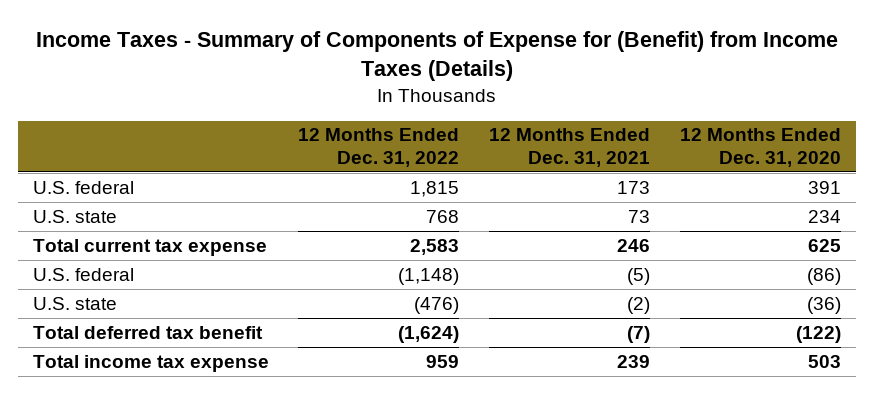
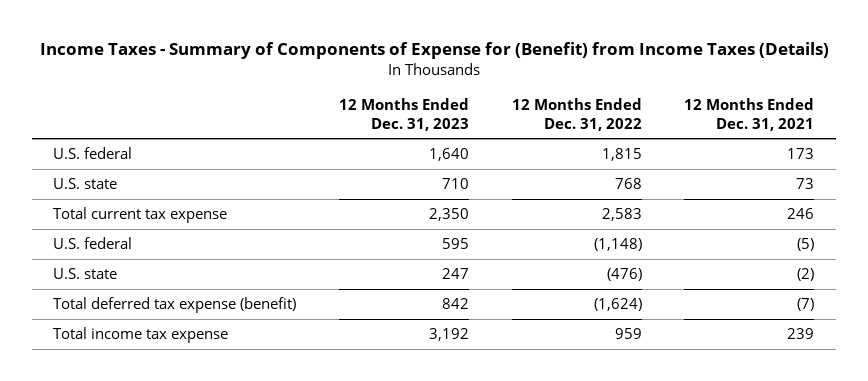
[679,128,841,167] 12 Months Ended Dec. 31, 2020 -> none
none -> [339,98,470,131] 12 Months Ended Dec. 31, 2023
[32,325,263,339] Total deferred tax benefit -> [53,297,297,314] Total deferred tax expense (benefit)

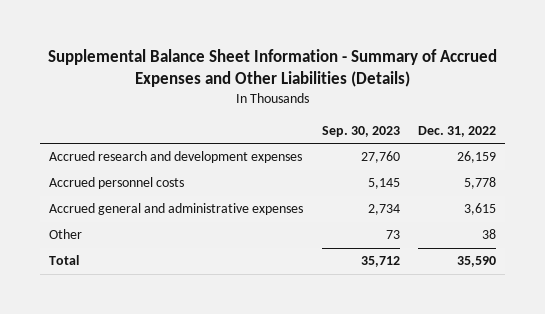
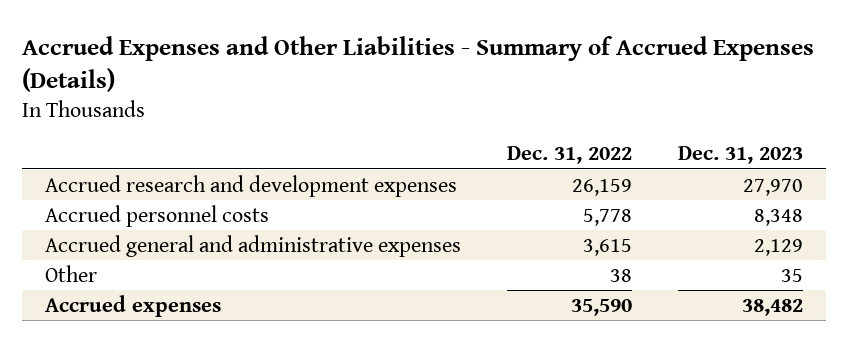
[47,49,497,88] Supplemental Balance Sheet Information - Summary of Accrued Expenses and Other Liabilities (Details) -> [21,36,814,93] Accrued Expenses and Other Liabilities - Summary of Accrued Expenses (Details)
[321,126,400,138] Sep. 30, 2023 -> none
none -> [677,146,803,165] Dec. 31, 2023
[49,255,80,266] Total -> [44,294,221,317] Accrued expenses

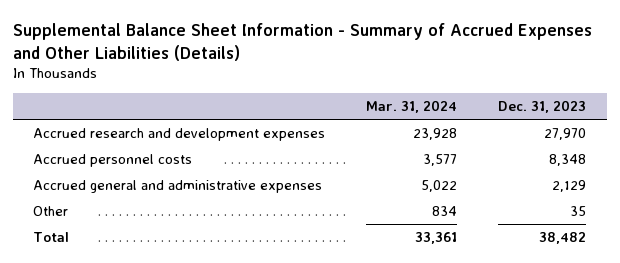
[21,36,814,93] Accrued Expenses and Other Liabilities - Summary of Accrued Expenses (Details) -> [12,22,592,61] Supplemental Balance Sheet Information - Summary of Accrued Expenses and Other Liabilities (Details)
[506,146,632,165] Dec. 31, 2022 -> none
none -> [366,100,458,114] Mar. 31, 2024
[44,294,221,317] Accrued expenses -> [33,232,70,243] Total

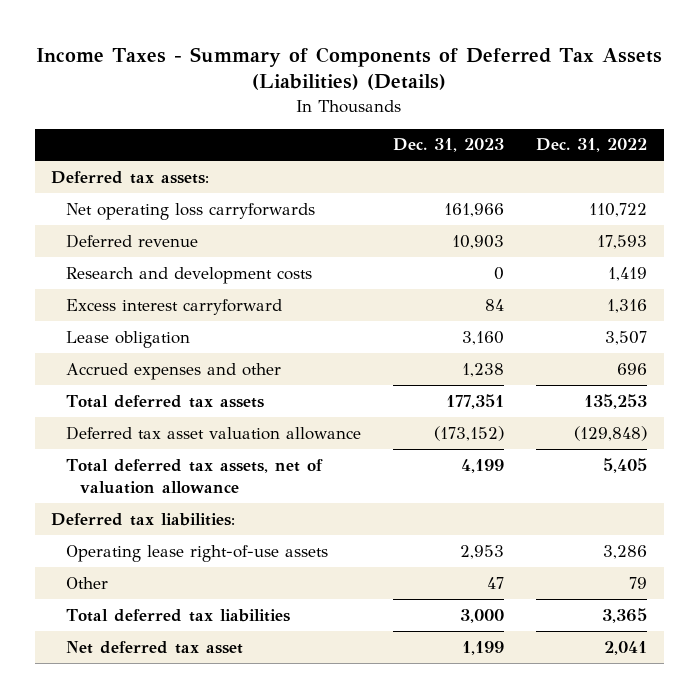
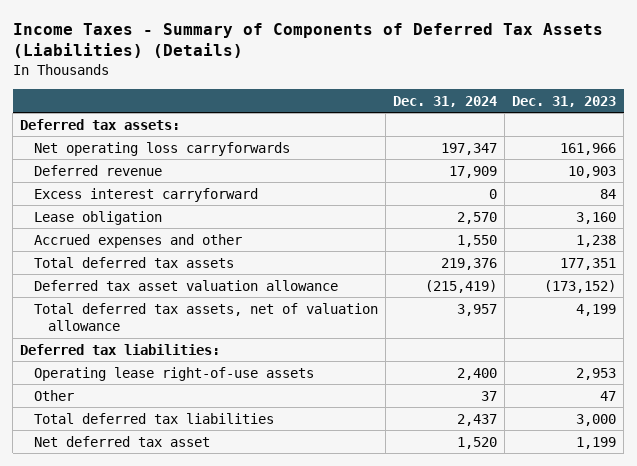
[536,138,648,153] Dec. 31, 2022 -> none
none -> [393,95,498,107] Dec. 31, 2024
[65,266,312,284] Research and development costs -> none

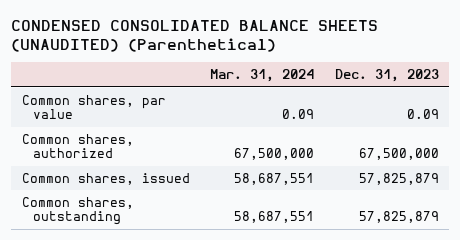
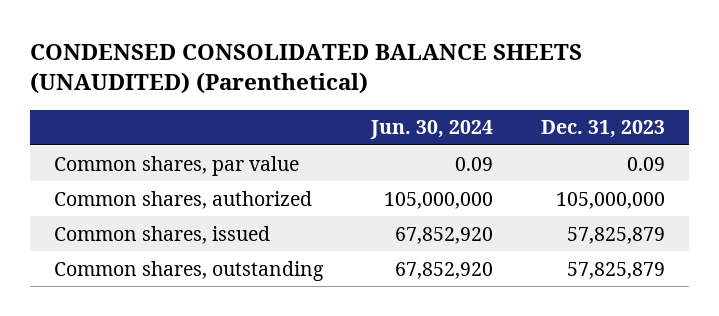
[210,69,315,83] Mar. 31, 2024 -> none
none -> [369,120,493,140] Jun. 30, 2024
[358,148,439,161] 67,500,000 -> [555,191,665,209] 105,000,000

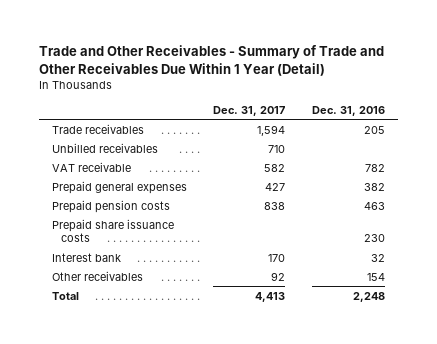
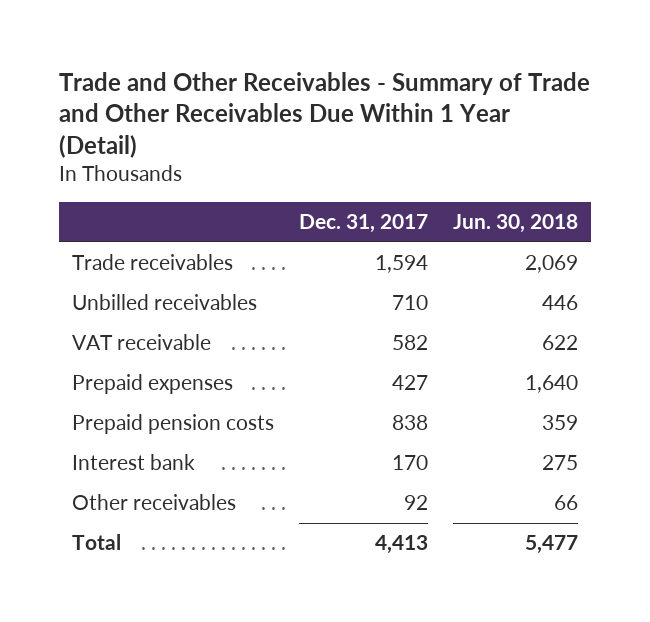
[311,105,385,116] Dec. 31, 2016 -> none
none -> [453,214,579,234] Jun. 30, 2018
[52,180,188,194] Prepaid general expenses -> [71,374,233,395] Prepaid expenses
[52,218,175,243] Prepaid share issuance costs -> none

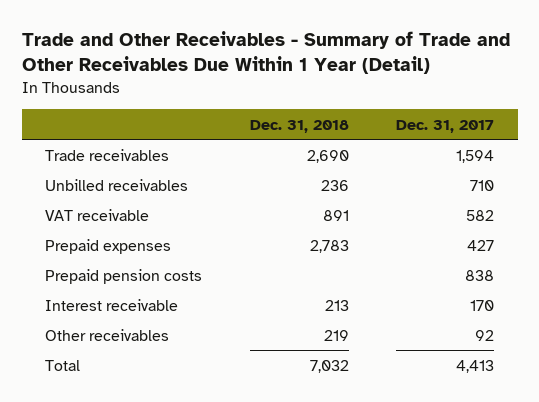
[453,214,579,234] Jun. 30, 2018 -> none
none -> [249,119,349,133] Dec. 31, 2018
[71,454,195,471] Interest bank -> none
none -> [45,298,179,311] Interest receivable

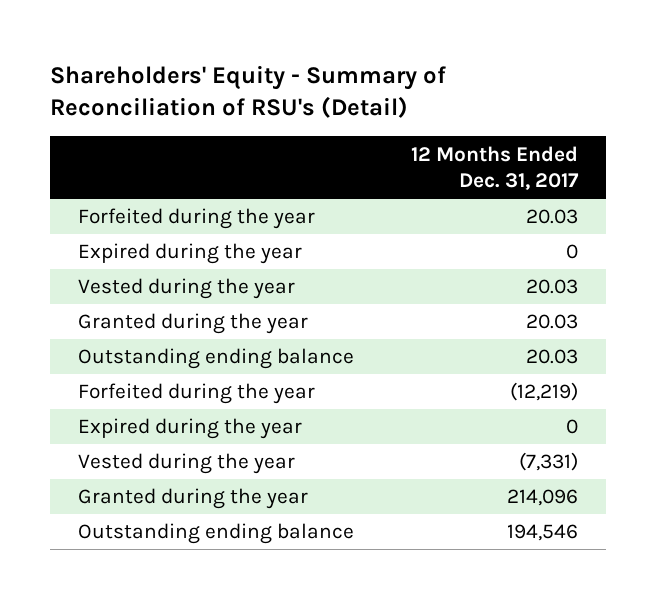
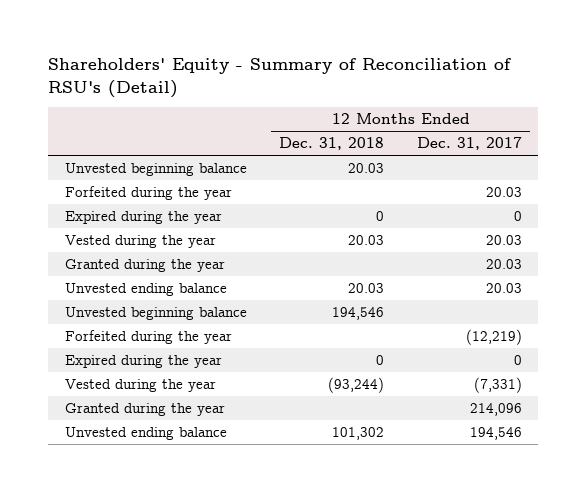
none -> [279,137,385,151] Dec. 31, 2018
none -> [64,162,247,176] Unvested beginning balance
[78,348,355,370] Outstanding ending balance -> [64,282,227,296] Unvested ending balance
none -> [64,306,247,320] Unvested beginning balance
[78,523,355,545] Outstanding ending balance -> [64,426,227,440] Unvested ending balance

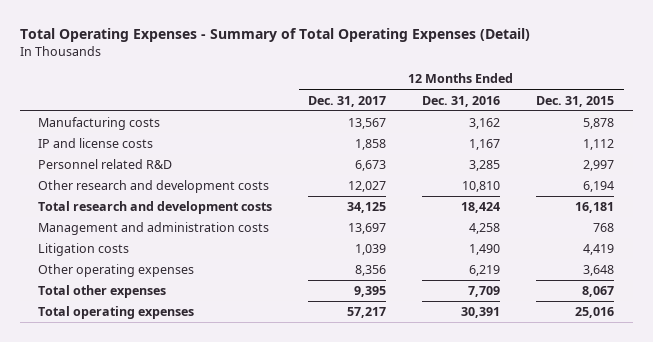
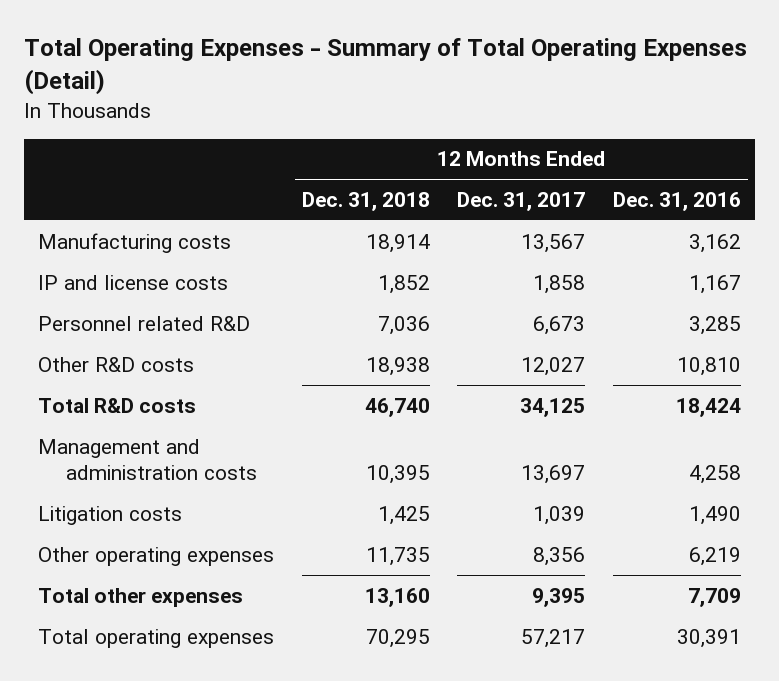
[536,95,615,107] Dec. 31, 2015 -> none
none -> [301,192,430,212] Dec. 31, 2018
[38,180,270,194] Other research and development costs -> [37,356,194,372] Other R&D costs
[38,201,273,215] Total research and development costs -> [37,397,196,413] Total R&D costs

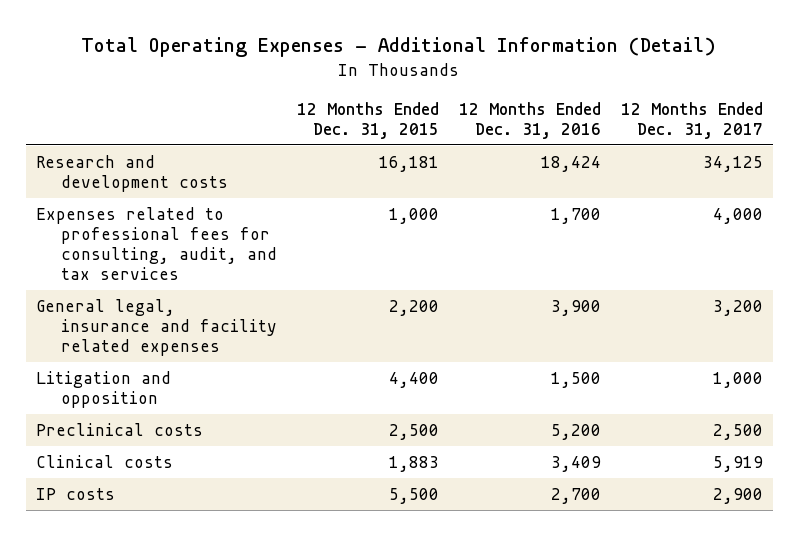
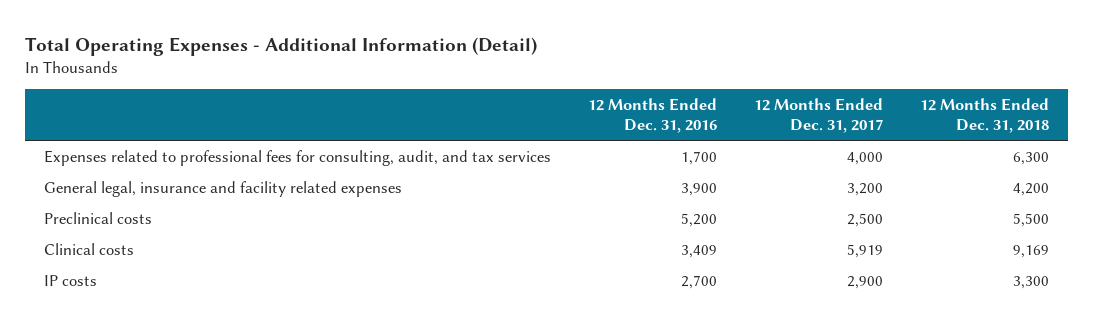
[296,101,439,139] 12 Months Ended Dec. 31, 2015 -> none
none -> [920,98,1050,133] 12 Months Ended Dec. 31, 2018
[35,154,228,192] Research and development costs -> none
[35,370,171,408] Litigation and opposition -> none

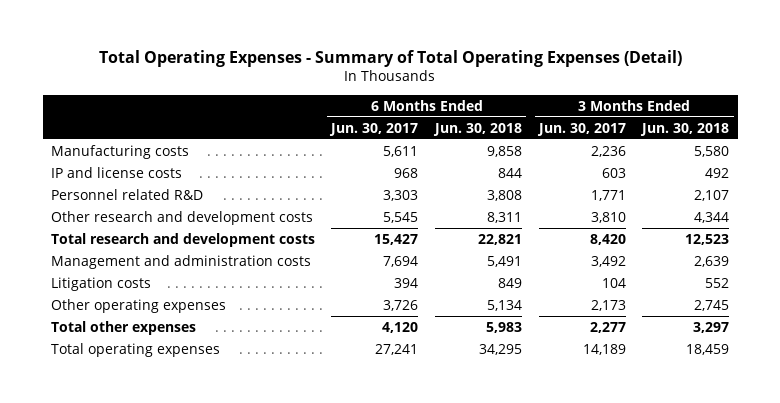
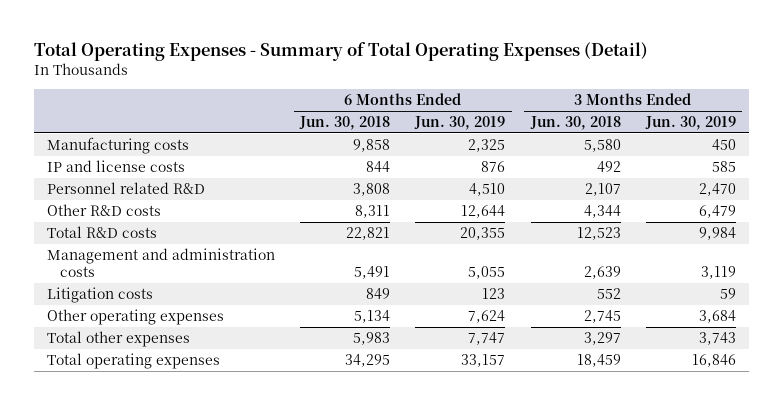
[329,122,419,136] Jun. 30, 2017 -> none
[536,122,626,136] Jun. 30, 2017 -> none
none -> [414,116,506,131] Jun. 30, 2019
none -> [644,116,736,131] Jun. 30, 2019
[50,210,313,225] Other research and development costs -> [46,203,161,216] Other R&D costs
[50,232,315,247] Total research and development costs -> [46,225,157,238] Total R&D costs

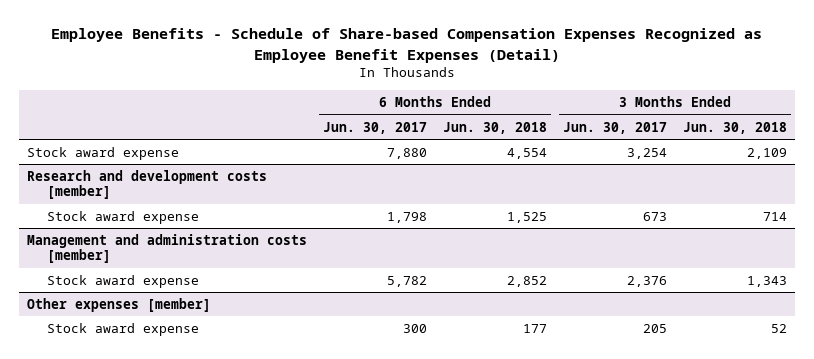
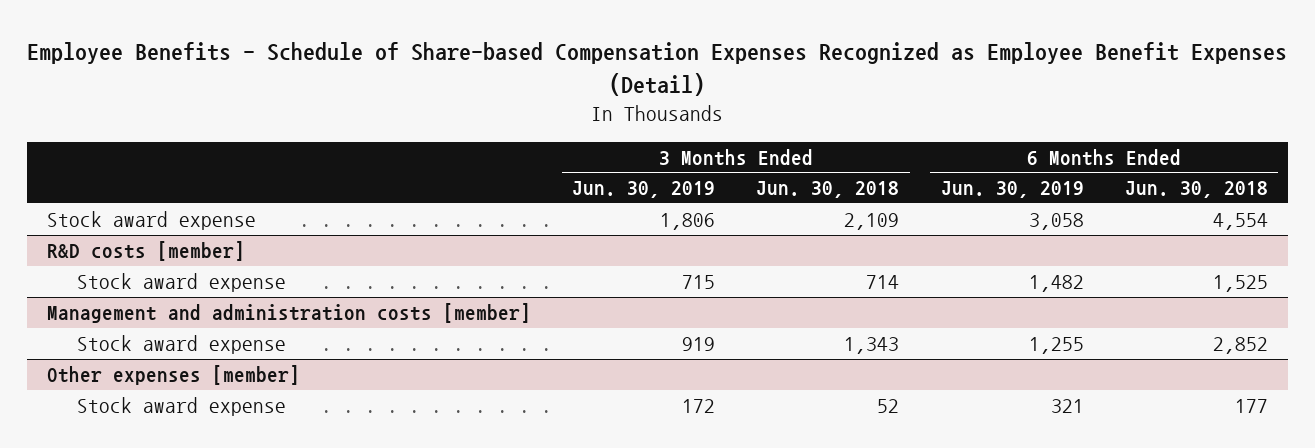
[323,121,428,134] Jun. 30, 2017 -> none
[562,121,667,134] Jun. 30, 2017 -> none
none -> [572,181,716,199] Jun. 30, 2019
none -> [940,181,1084,199] Jun. 30, 2019
[27,169,268,200] Research and development costs [member] -> [47,241,246,262] R&D costs [member]

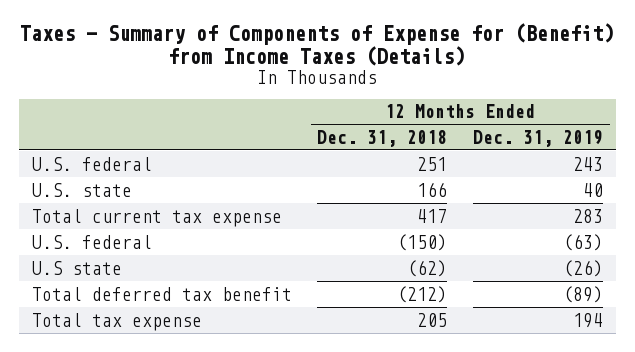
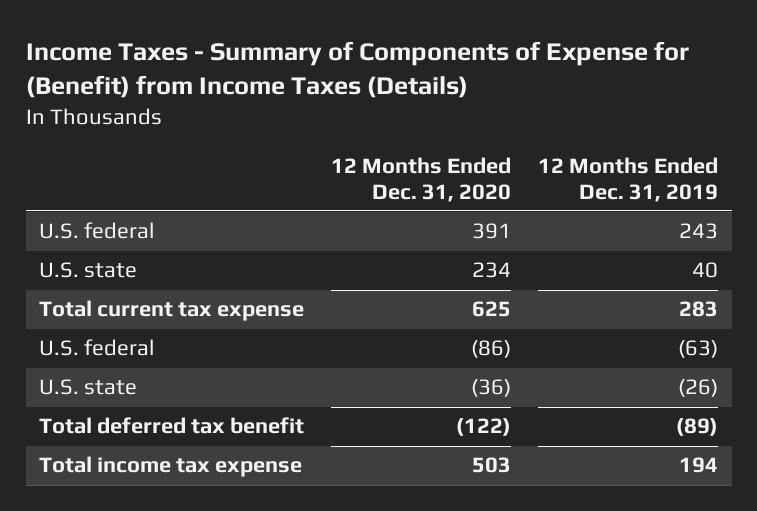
[20,23,615,67] Taxes - Summary of Components of Expense for (Benefit) from Income Taxes (Details) -> [25,40,689,99] Income Taxes - Summary of Components of Expense for (Benefit) from Income Taxes (Details)
[317,129,448,147] Dec. 31, 2018 -> none
none -> [331,156,512,202] 12 Months Ended Dec. 31, 2020
[31,260,122,275] U.S state -> [39,379,138,396] U.S. state
[31,312,202,331] Total tax expense -> [39,456,303,478] Total income tax expense

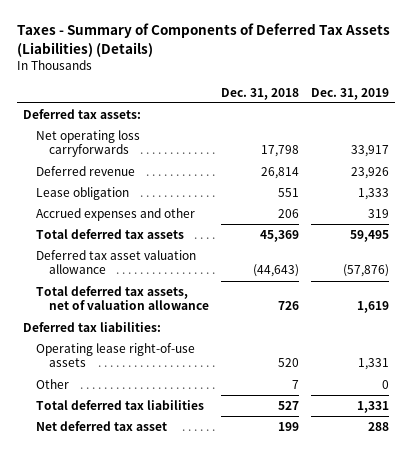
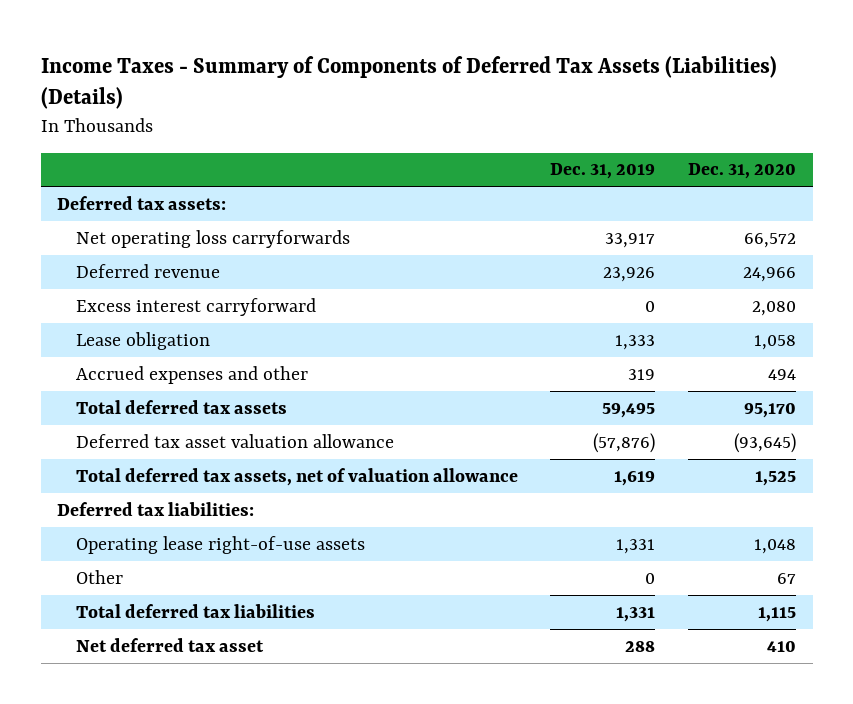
[16,23,390,57] Taxes - Summary of Components of Deferred Tax Assets (Liabilities) (Details) -> [40,55,777,110] Income Taxes - Summary of Components of Deferred Tax Assets (Liabilities) (Details)
[220,87,299,100] Dec. 31, 2018 -> none
none -> [688,163,797,180] Dec. 31, 2020
none -> [75,297,316,316] Excess interest carryforward

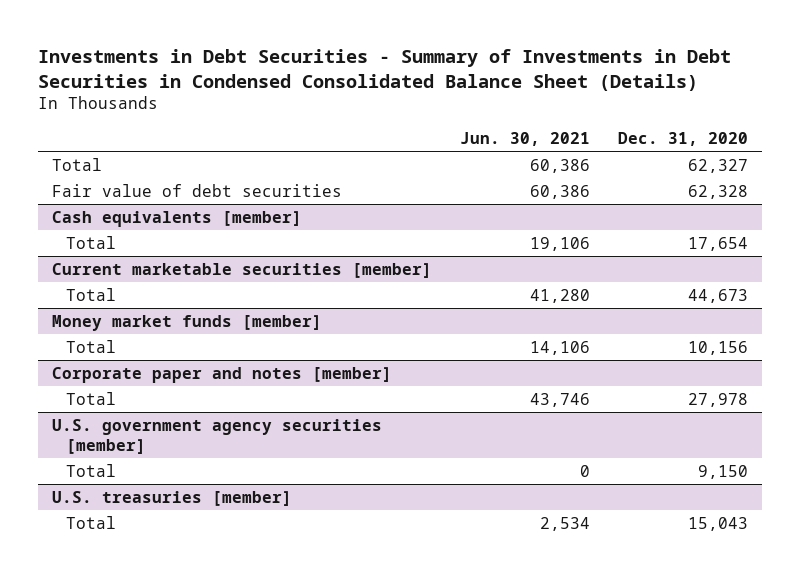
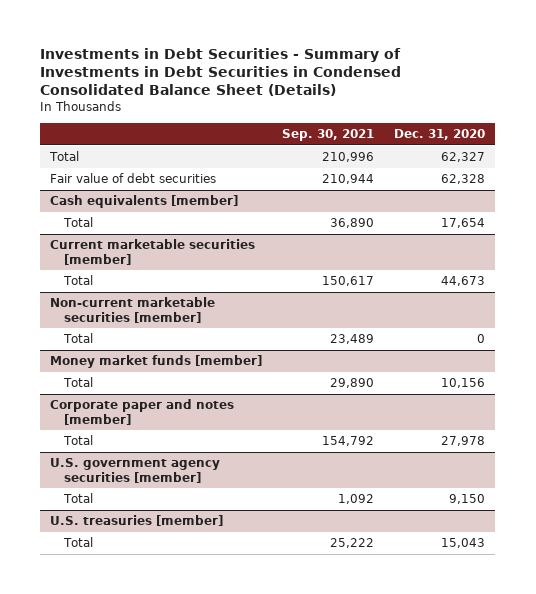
[460,131,591,146] Jun. 30, 2021 -> none
none -> [282,128,375,141] Sep. 30, 2021
none -> [50,297,216,323] Non-current marketable securities [member]
none -> [62,333,93,344] Total

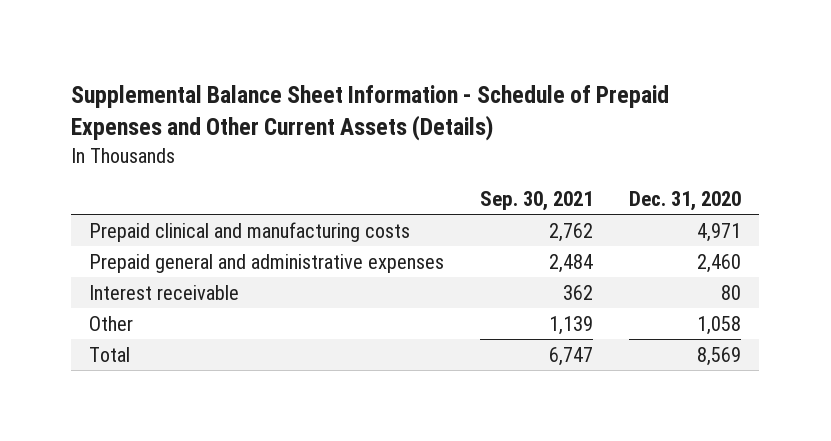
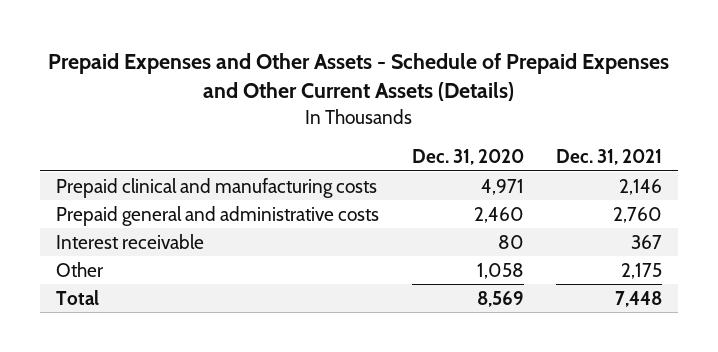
[71,85,670,141] Supplemental Balance Sheet Information - Schedule of Prepaid Expenses and Other Current Assets (Details) -> [48,53,670,102] Prepaid Expenses and Other Assets - Schedule of Prepaid Expenses and Other Current Assets (Details)
[480,190,594,211] Sep. 30, 2021 -> none
none -> [556,149,663,166] Dec. 31, 2021
[89,253,445,273] Prepaid general and administrative expenses -> [56,205,380,226] Prepaid general and administrative costs

